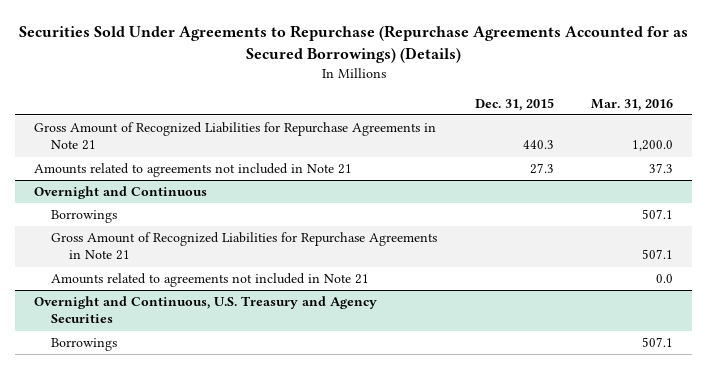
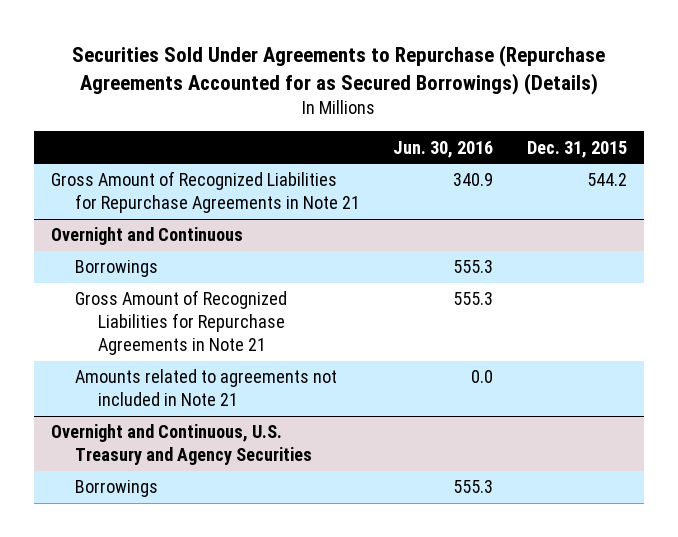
[591,98,674,111] Mar. 31, 2016 -> none
none -> [393,140,494,158] Jun. 30, 2016
[34,163,353,178] Amounts related to agreements not included in Note 21 -> none
[522,140,554,150] 440.3 -> [586,173,627,187] 544.2

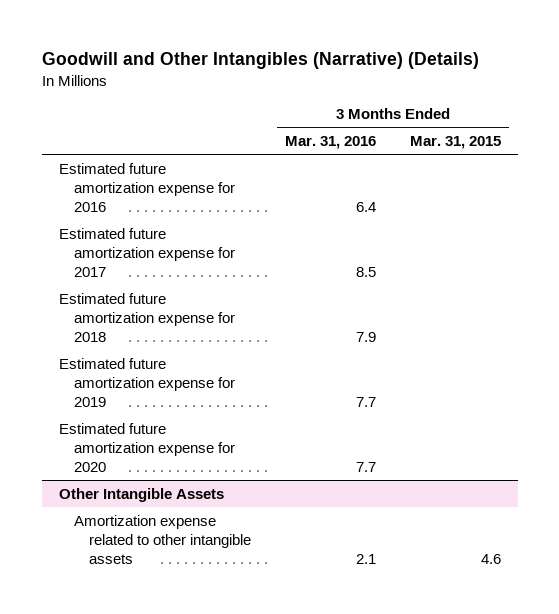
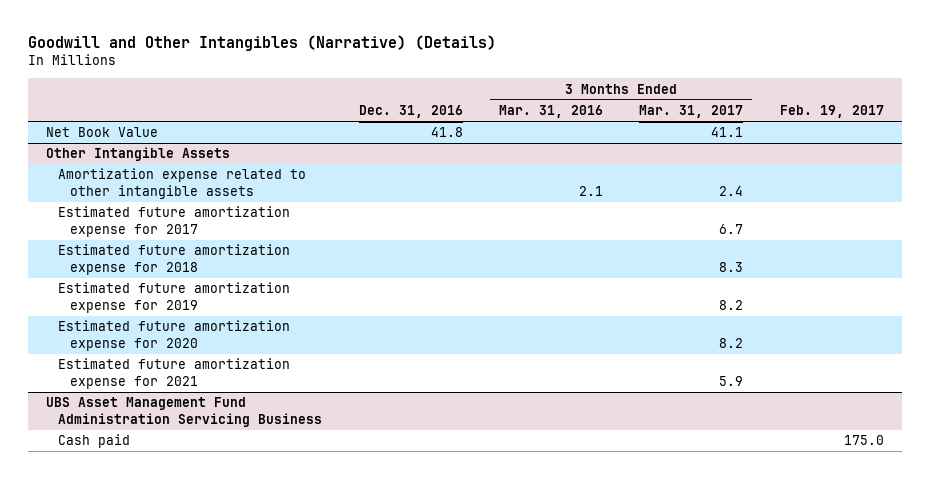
[409,136,501,150] Mar. 31, 2015 -> none
none -> [358,105,463,119] Dec. 31, 2016
none -> [639,105,744,119] Mar. 31, 2017
none -> [779,105,884,119] Feb. 19, 2017
[58,162,235,213] Estimated future amortization expense for 2016 -> none
[58,227,235,278] Estimated future amortization expense for 2017 -> none
[58,292,235,343] Estimated future amortization expense for 2018 -> none
[58,357,235,408] Estimated future amortization expense for 2019 -> none
[58,422,235,473] Estimated future amortization expense for 2020 -> none
none -> [46,127,159,138] Net Book Value
none -> [58,206,291,237] Estimated future amortization expense for 2017
none -> [58,244,291,275] Estimated future amortization expense for 2018
none -> [58,282,291,313] Estimated future amortization expense for 2019
none -> [58,320,291,351] Estimated future amortization expense for 2020
none -> [58,358,291,389] Estimated future amortization expense for 2021
none -> [46,397,323,427] UBS Asset Management Fund Administration Servicing Business
none -> [58,434,131,449] Cash paid

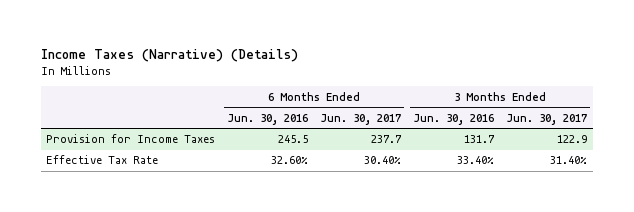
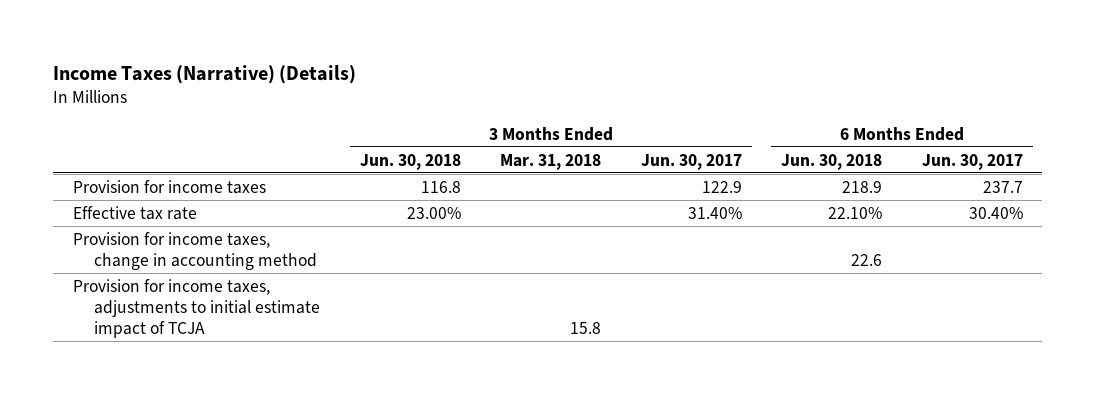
[227,113,309,125] Jun. 30, 2016 -> none
[413,113,495,125] Jun. 30, 2016 -> none
none -> [359,153,461,170] Jun. 30, 2018
none -> [500,153,602,170] Mar. 31, 2018
none -> [781,153,883,170] Jun. 30, 2018
[46,134,216,144] Provision for Income Taxes -> [72,179,266,194] Provision for income taxes
[46,155,159,165] Effective Tax Rate -> [72,205,197,220] Effective tax rate
none -> [72,231,318,270] Provision for income taxes, change in accounting method
none -> [72,278,321,339] Provision for income taxes, adjustments to initial estimate impact of TCJA

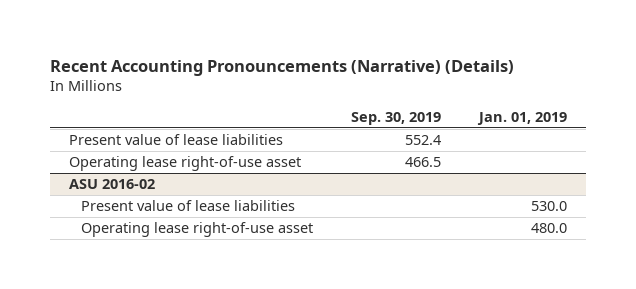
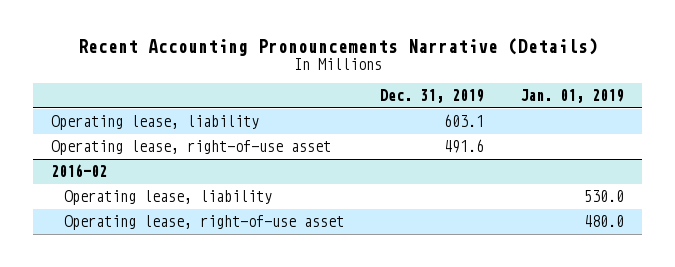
[49,59,514,76] Recent Accounting Pronouncements (Narrative) (Details) -> [77,38,598,57] Recent Accounting Pronouncements Narrative (Details)
[351,111,442,125] Sep. 30, 2019 -> none
none -> [379,89,484,104] Dec. 31, 2019
[68,134,283,146] Present value of lease liabilities -> [51,115,260,131] Operating lease, liability
[68,156,301,172] Operating lease right-of-use asset -> [51,140,332,156] Operating lease, right-of-use asset
[68,179,155,190] ASU 2016-02 -> [51,164,108,178] 2016-02
[81,200,296,212] Present value of lease liabilities -> [63,190,272,206] Operating lease, liability
[81,222,314,238] Operating lease right-of-use asset -> [63,215,344,231] Operating lease, right-of-use asset

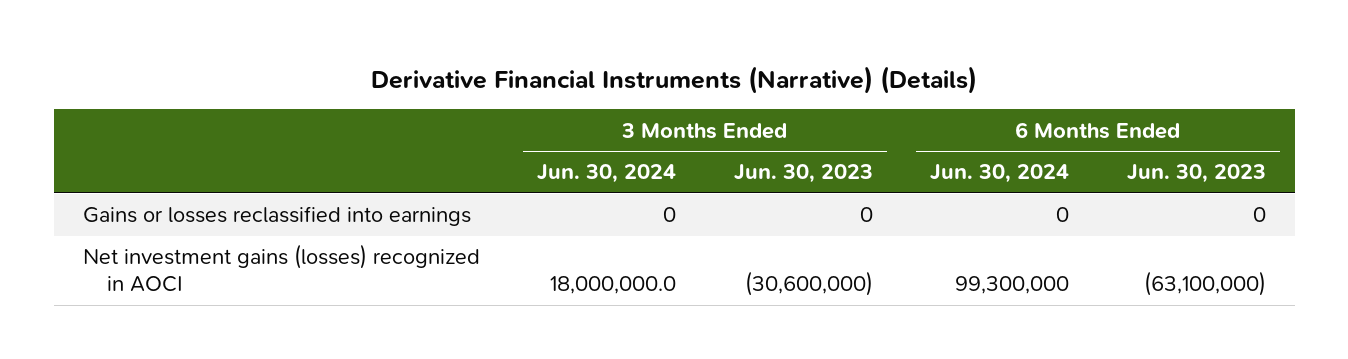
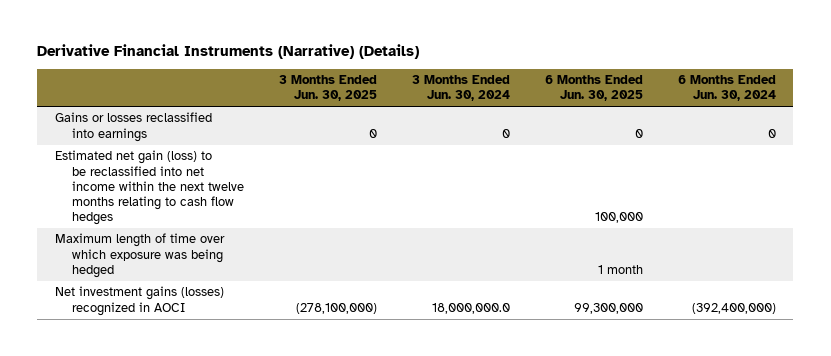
[733,164,873,184] Jun. 30, 2023 -> none
[1126,164,1266,184] Jun. 30, 2023 -> none
none -> [279,75,378,102] 3 Months Ended Jun. 30, 2025
none -> [545,75,644,102] 6 Months Ended Jun. 30, 2025
none -> [54,150,245,225] Estimated net gain (loss) to be reclassified into net income within the next twelve months relating to cash flow hedges
none -> [54,233,225,278] Maximum length of time over which exposure was being hedged
[955,276,1070,295] 99,300,000 -> [691,302,776,314] (392,400,000)

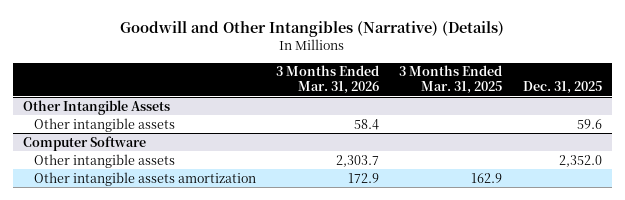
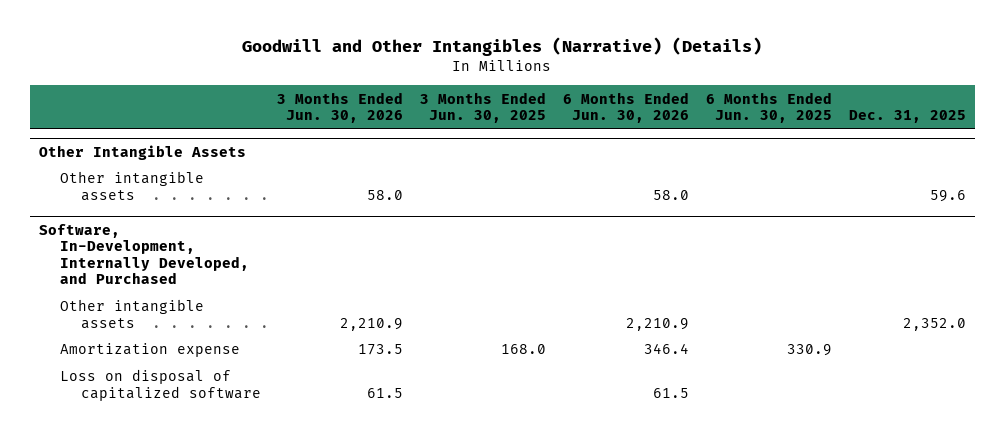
[276,65,380,95] 3 Months Ended Mar. 31, 2026 -> none
[399,65,503,95] 3 Months Ended Mar. 31, 2025 -> none
none -> [277,91,404,124] 3 Months Ended Jun. 30, 2026
none -> [420,91,547,124] 3 Months Ended Jun. 30, 2025
none -> [563,91,690,124] 6 Months Ended Jun. 30, 2026
none -> [706,91,833,124] 6 Months Ended Jun. 30, 2025
[23,135,147,151] Computer Software -> [38,223,249,285] Software, In-Development, Internally Developed, and Purchased
[33,171,256,186] Other intangible assets amortization -> [59,343,240,358] Amortization expense
none -> [59,369,261,401] Loss on disposal of capitalized software

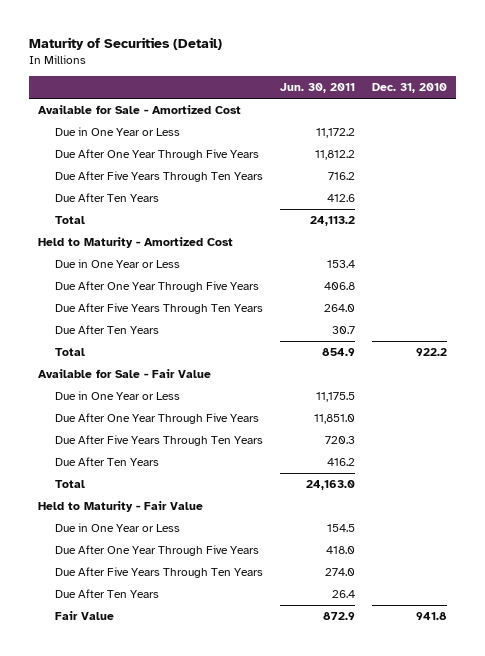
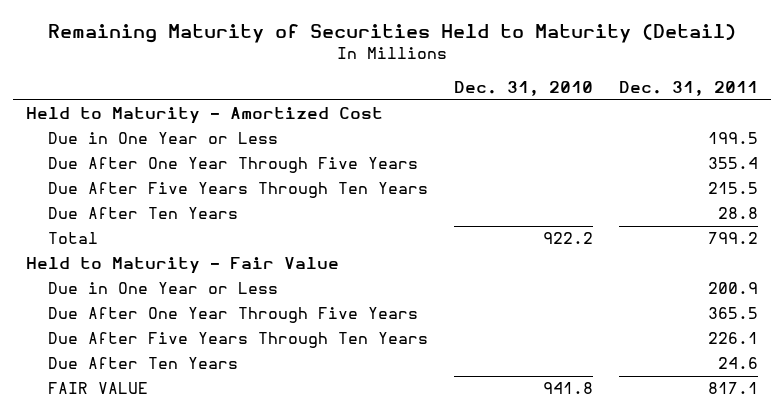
[29,37,223,51] Maturity of Securities (Detail) -> [47,23,736,43] Remaining Maturity of Securities Held to Maturity (Detail)
[279,83,355,94] Jun. 30, 2011 -> none
none -> [618,81,758,97] Dec. 31, 2011
[37,104,241,114] Available for Sale - Amortized Cost -> none
[54,126,180,136] Due in One Year or Less -> none
[54,148,259,160] Due After One Year Through Five Years -> none
[54,170,263,182] Due After Five Years Through Ten Years -> none
[54,192,159,202] Due After Ten Years -> none
[54,215,85,224] Total -> none
[37,368,211,378] Available for Sale - Fair Value -> none
[54,390,180,400] Due in One Year or Less -> none
[54,412,259,424] Due After One Year Through Five Years -> none
[54,434,263,446] Due After Five Years Through Ten Years -> none
[54,456,159,466] Due After Ten Years -> none
[54,479,85,488] Total -> none
[54,610,114,620] Fair Value -> [47,382,148,395] FAIR VALUE

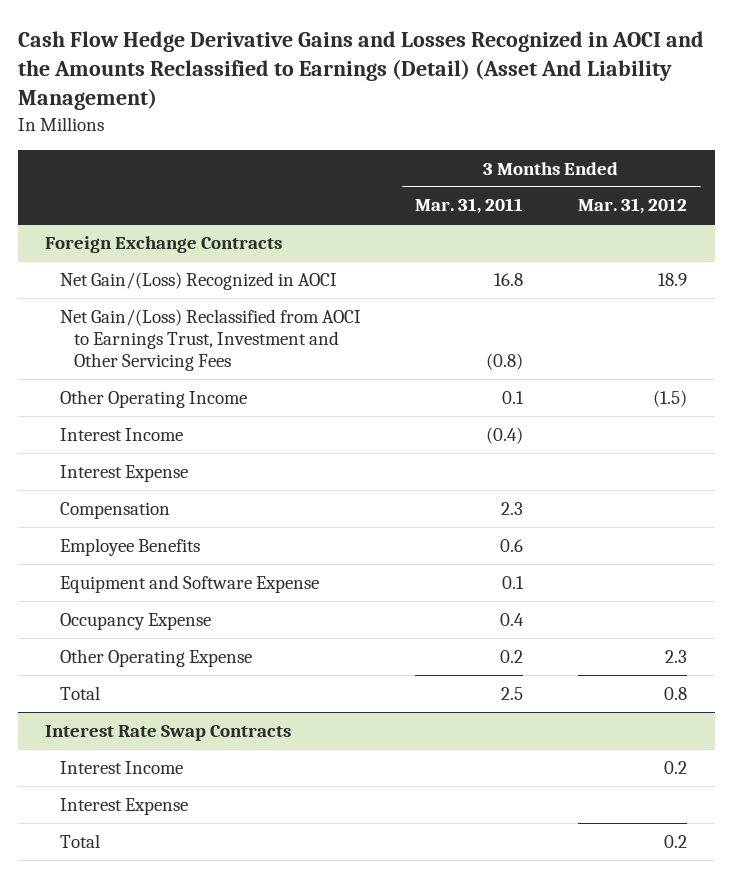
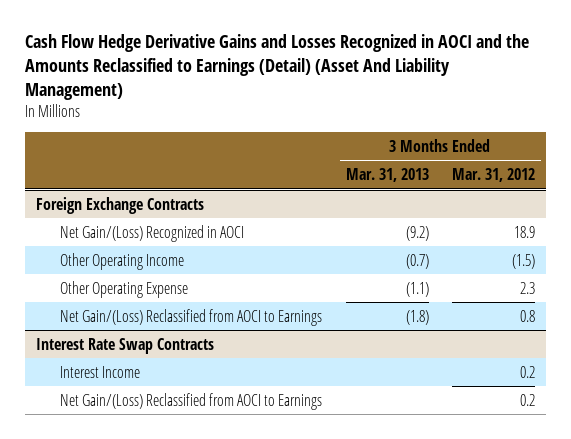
[415,198,524,215] Mar. 31, 2011 -> none
none -> [345,168,429,183] Mar. 31, 2013
[59,308,361,372] Net Gain/(Loss) Reclassified from AOCI to Earnings Trust, Investment and Other Servicing Fees -> none
[59,427,183,441] Interest Income -> none
[59,464,188,482] Interest Expense -> none
[59,501,170,519] Compensation -> none
[59,537,200,556] Employee Benefits -> none
[59,574,319,593] Equipment and Software Expense -> none
[59,612,211,630] Occupancy Expense -> none
[59,685,100,700] Total -> [60,308,323,326] Net Gain/(Loss) Reclassified from AOCI to Earnings
[59,797,188,815] Interest Expense -> none
[59,833,100,848] Total -> [60,392,323,410] Net Gain/(Loss) Reclassified from AOCI to Earnings

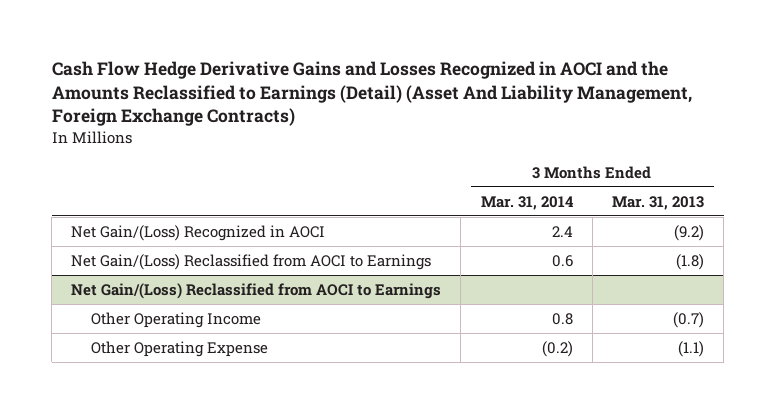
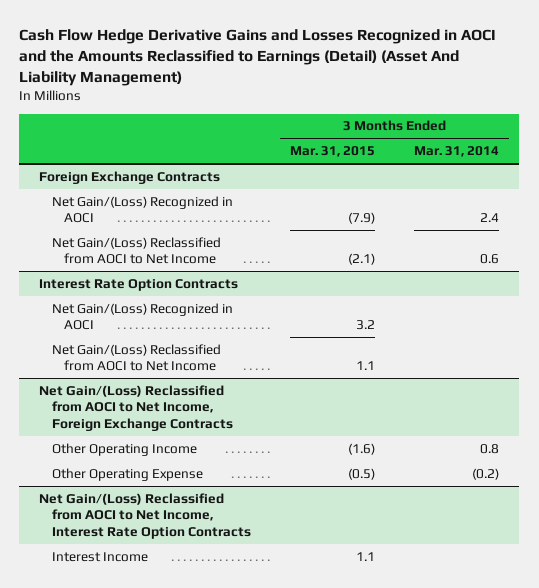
[51,61,692,127] Cash Flow Hedge Derivative Gains and Losses Recognized in AOCI and the Amounts Reclassified to Earnings (Detail) (Asset And Liability Management, Foreign Exchange Contracts) -> [19,29,497,86] Cash Flow Hedge Derivative Gains and Losses Recognized in AOCI and the Amounts Reclassified to Earnings (Detail) (Asset And Liability Management)
[611,195,704,210] Mar. 31, 2013 -> none
none -> [290,146,376,158] Mar. 31, 2015
none -> [39,170,221,184] Foreign Exchange Contracts
[71,254,432,271] Net Gain/(Loss) Reclassified from AOCI to Earnings -> [51,236,221,265] Net Gain/(Loss) Reclassified from AOCI to Net Income
none -> [39,278,239,291] Interest Rate Option Contracts
none -> [51,302,233,331] Net Gain/(Loss) Recognized in AOCI
none -> [51,343,221,372] Net Gain/(Loss) Reclassified from AOCI to Net Income
[71,283,442,300] Net Gain/(Loss) Reclassified from AOCI to Earnings -> [39,384,233,432] Net Gain/(Loss) Reclassified from AOCI to Net Income, Foreign Exchange Contracts
none -> [39,492,251,540] Net Gain/(Loss) Reclassified from AOCI to Net Income, Interest Rate Option Contracts
none -> [51,551,148,562] Interest Income

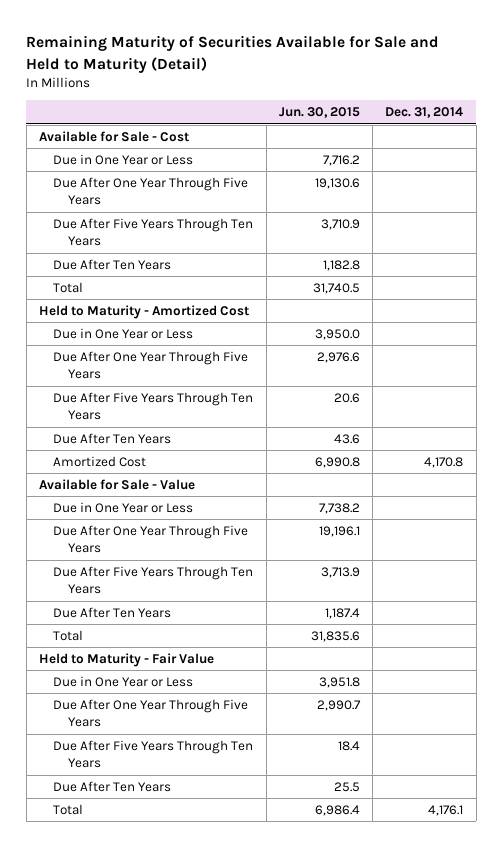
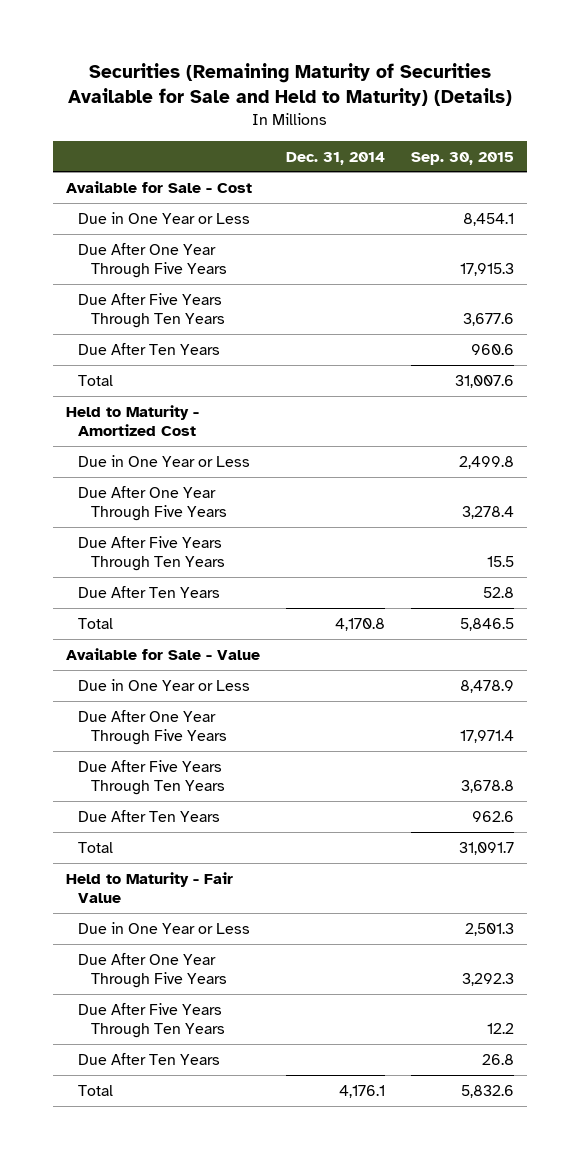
[26,35,440,73] Remaining Maturity of Securities Available for Sale and Held to Maturity (Detail) -> [67,62,512,106] Securities (Remaining Maturity of Securities Available for Sale and Held to Maturity) (Details)
[278,107,360,119] Jun. 30, 2015 -> none
none -> [410,151,514,165] Sep. 30, 2015
[53,455,147,467] Amortized Cost -> [78,617,114,629] Total

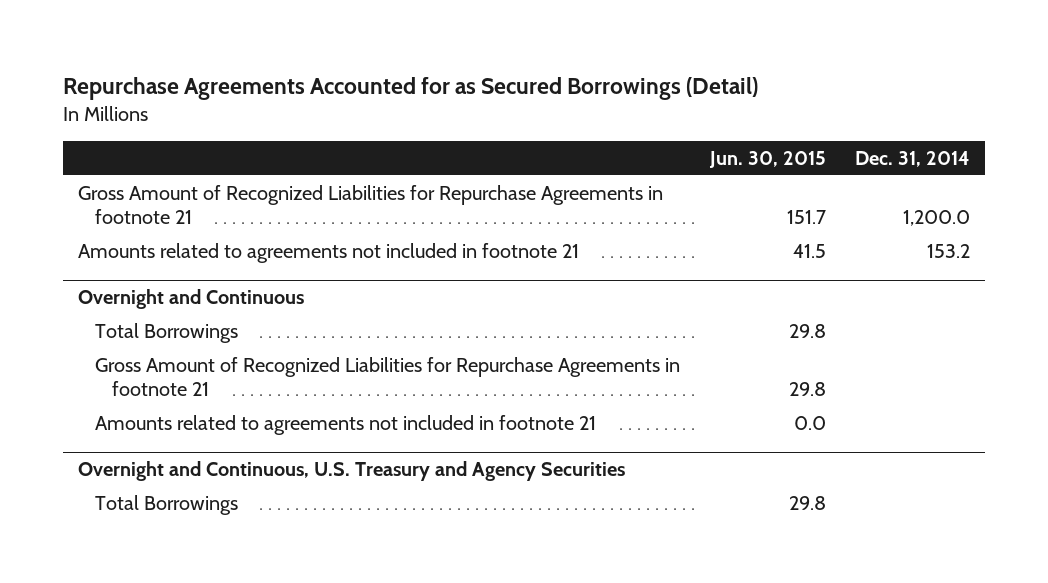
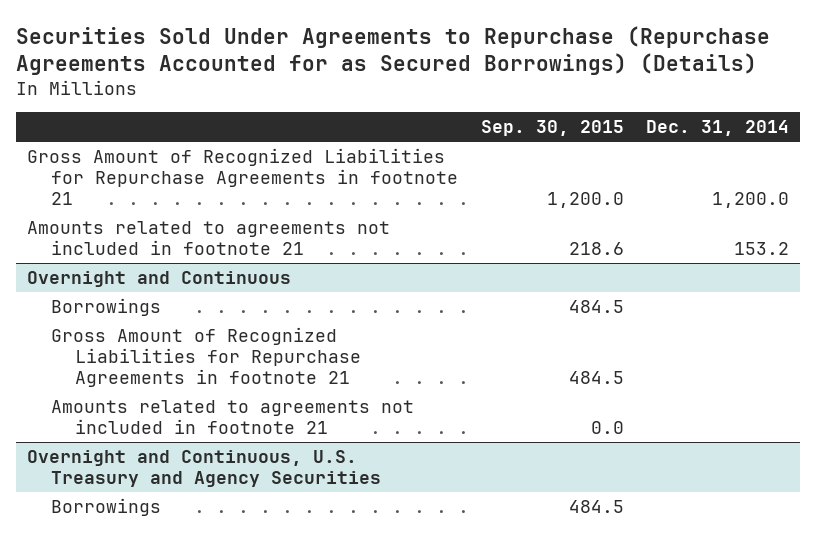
[62,76,758,100] Repurchase Agreements Accounted for as Secured Borrowings (Detail) -> [16,25,771,75] Securities Sold Under Agreements to Repurchase (Repurchase Agreements Accounted for as Secured Borrowings) (Details)
[708,150,826,168] Jun. 30, 2015 -> none
none -> [480,120,624,137] Sep. 30, 2015
[94,322,238,343] Total Borrowings -> [51,297,162,316] Borrowings
[94,494,238,515] Total Borrowings -> [51,497,162,516] Borrowings

